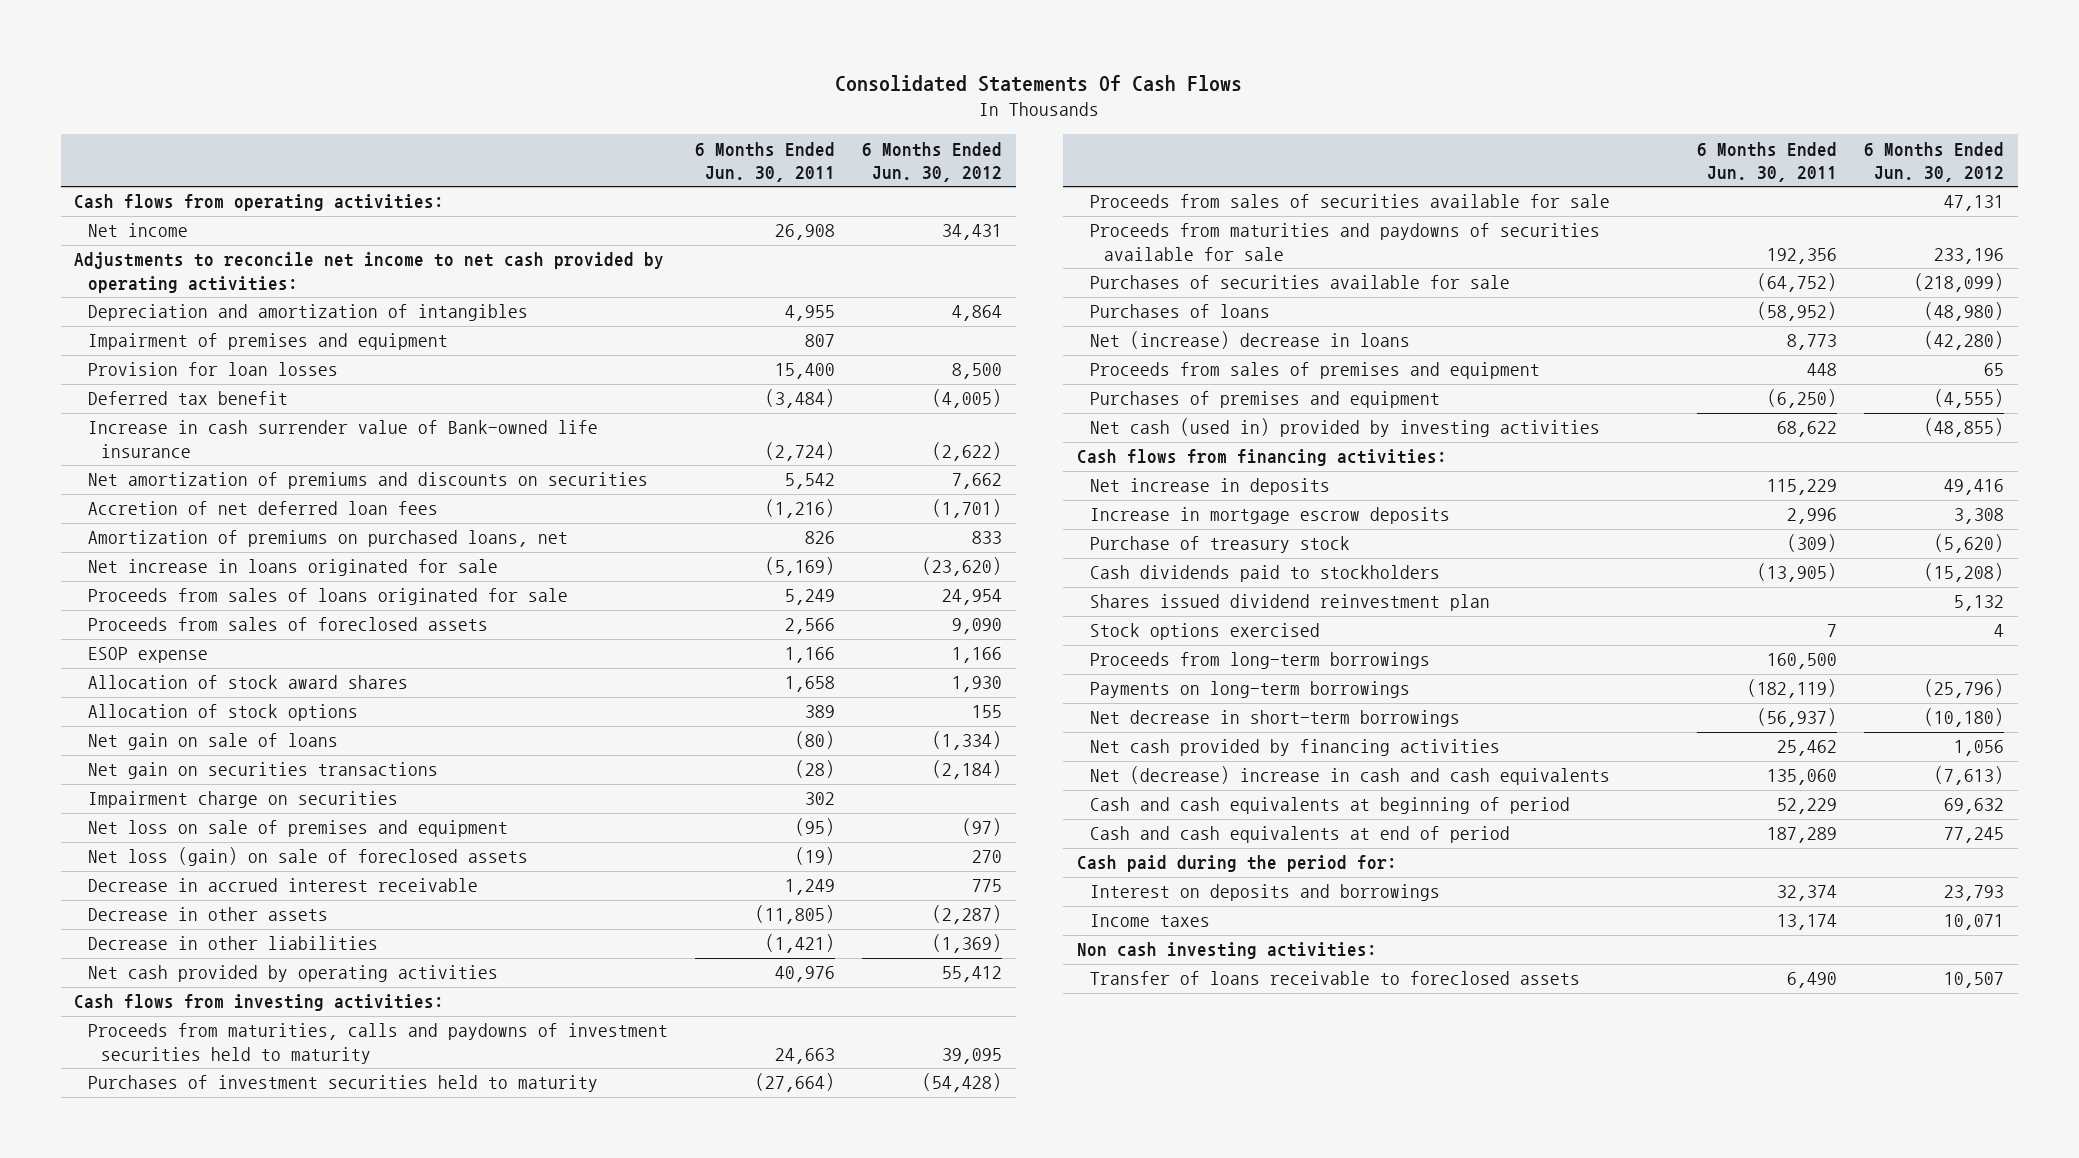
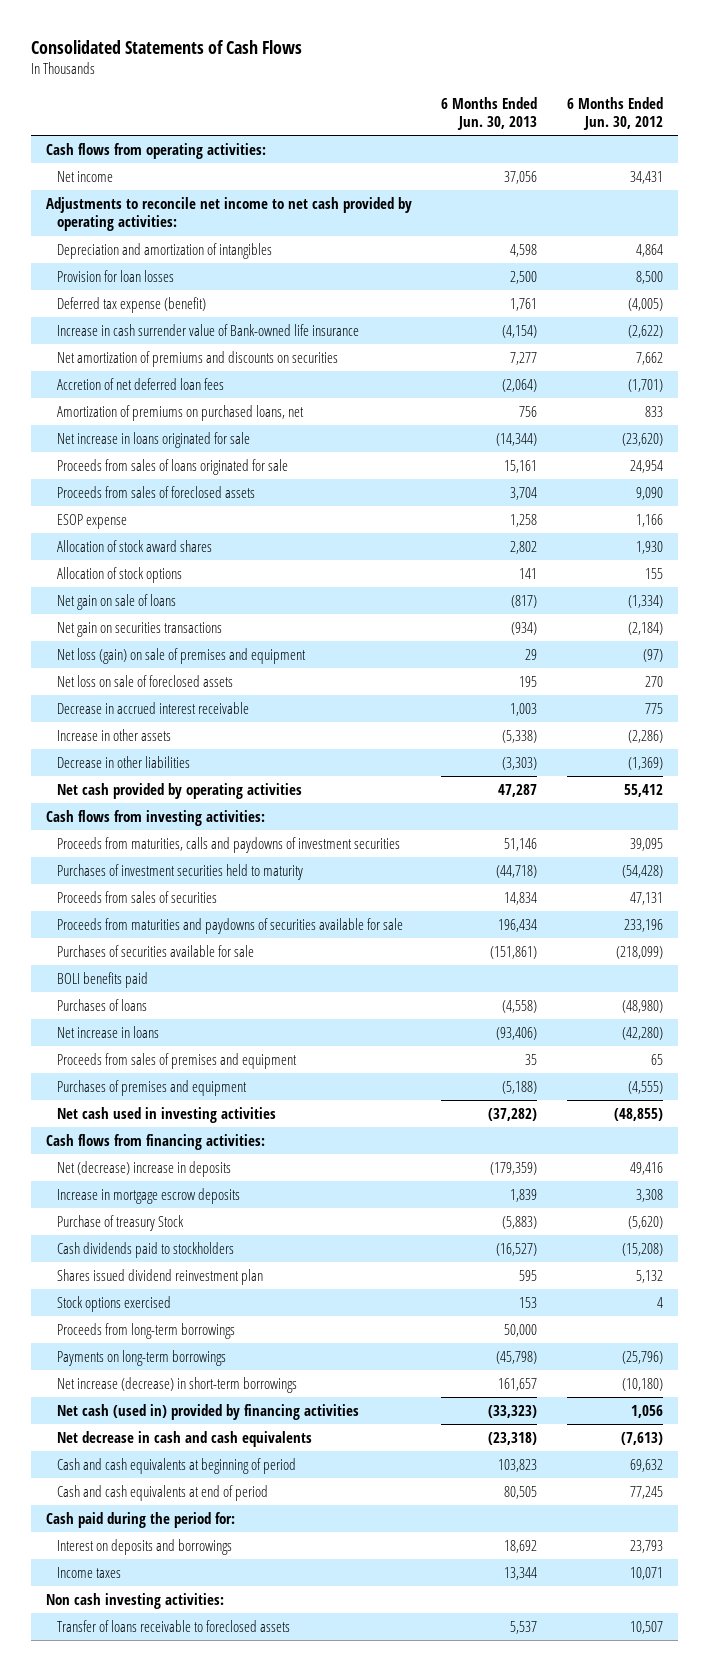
[835,74,1243,92] Consolidated Statements Of Cash Flows -> [30,40,302,55] Consolidated Statements of Cash Flows
[694,141,835,182] 6 Months Ended Jun. 30, 2011 -> none
none -> [441,96,538,131] 6 Months Ended Jun. 30, 2013
[87,333,448,351] Impairment of premises and equipment -> none
[87,391,288,406] Deferred tax benefit -> [57,297,207,314] Deferred tax expense (benefit)
[87,791,398,809] Impairment charge on securities -> none
[87,820,508,838] Net loss on sale of premises and equipment -> [57,648,307,665] Net loss (gain) on sale of premises and equipment
[87,847,528,867] Net loss (gain) on sale of foreclosed assets -> [57,675,234,688] Net loss on sale of foreclosed assets
[87,907,328,922] Decrease in other assets -> [57,729,172,742] Increase in other assets
[932,905,1003,925] (2,287) -> [627,730,663,744] (2,286)
[87,1023,668,1064] Proceeds from maturities, calls and paydowns of investment securities held to maturity -> [57,837,401,854] Proceeds from maturities, calls and paydowns of investment securities
[1090,194,1611,209] Proceeds from sales of securities available for sale -> [57,891,218,904] Proceeds from sales of securities
none -> [57,972,149,989] BOLI benefits paid
[1090,331,1411,350] Net (increase) decrease in loans -> [57,1026,160,1039] Net increase in loans
[1090,418,1601,438] Net cash (used in) provided by investing activities -> [57,1107,277,1124] Net cash used in investing activities
[1090,478,1331,496] Net increase in deposits -> [57,1161,232,1178] Net (decrease) increase in deposits
[1090,536,1351,554] Purchase of treasury stock -> [57,1215,185,1232] Purchase of treasury Stock
[1090,710,1461,728] Net decrease in short-term borrowings -> [57,1377,298,1394] Net increase (decrease) in short-term borrowings
[1090,739,1501,757] Net cash provided by financing activities -> [57,1404,360,1421] Net cash (used in) provided by financing activities
[1090,766,1611,786] Net (decrease) increase in cash and cash equivalents -> [57,1431,313,1448] Net decrease in cash and cash equivalents

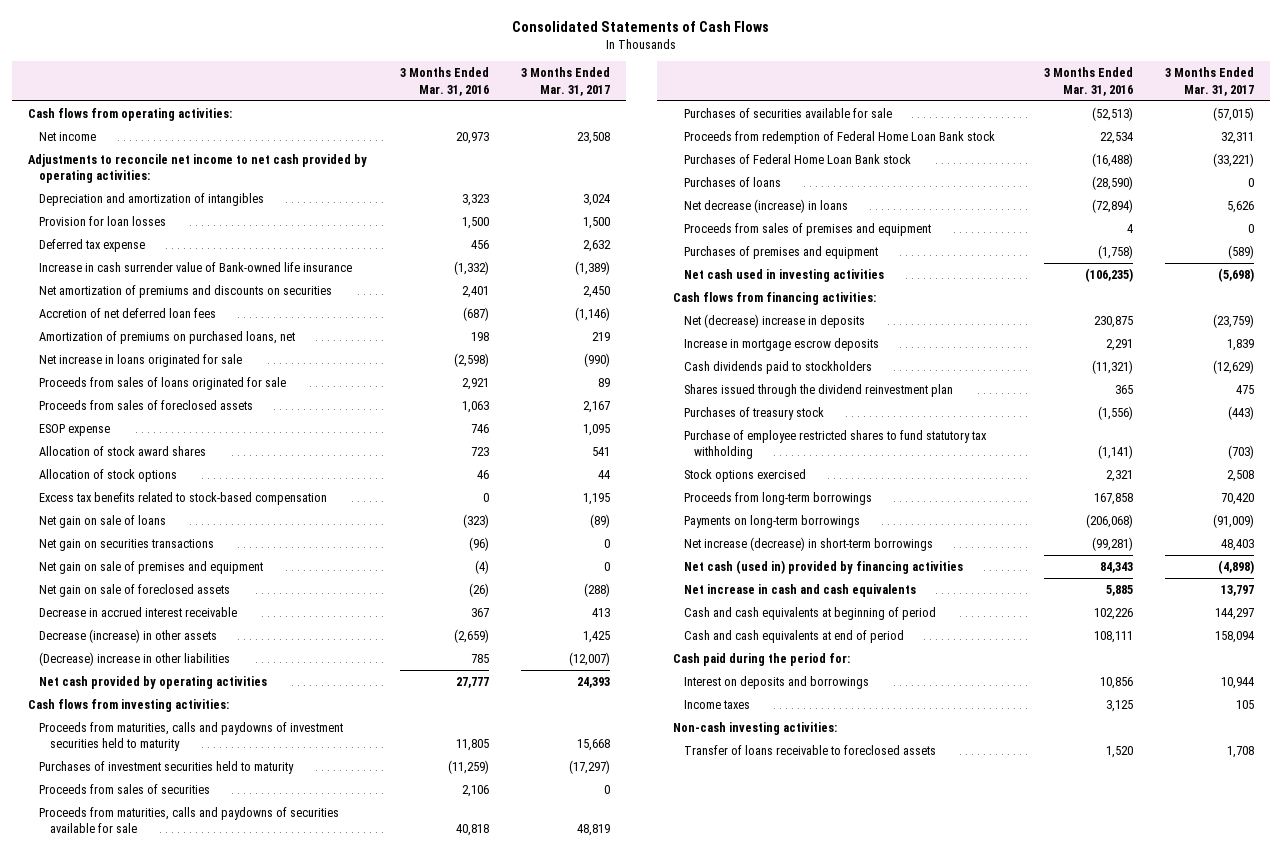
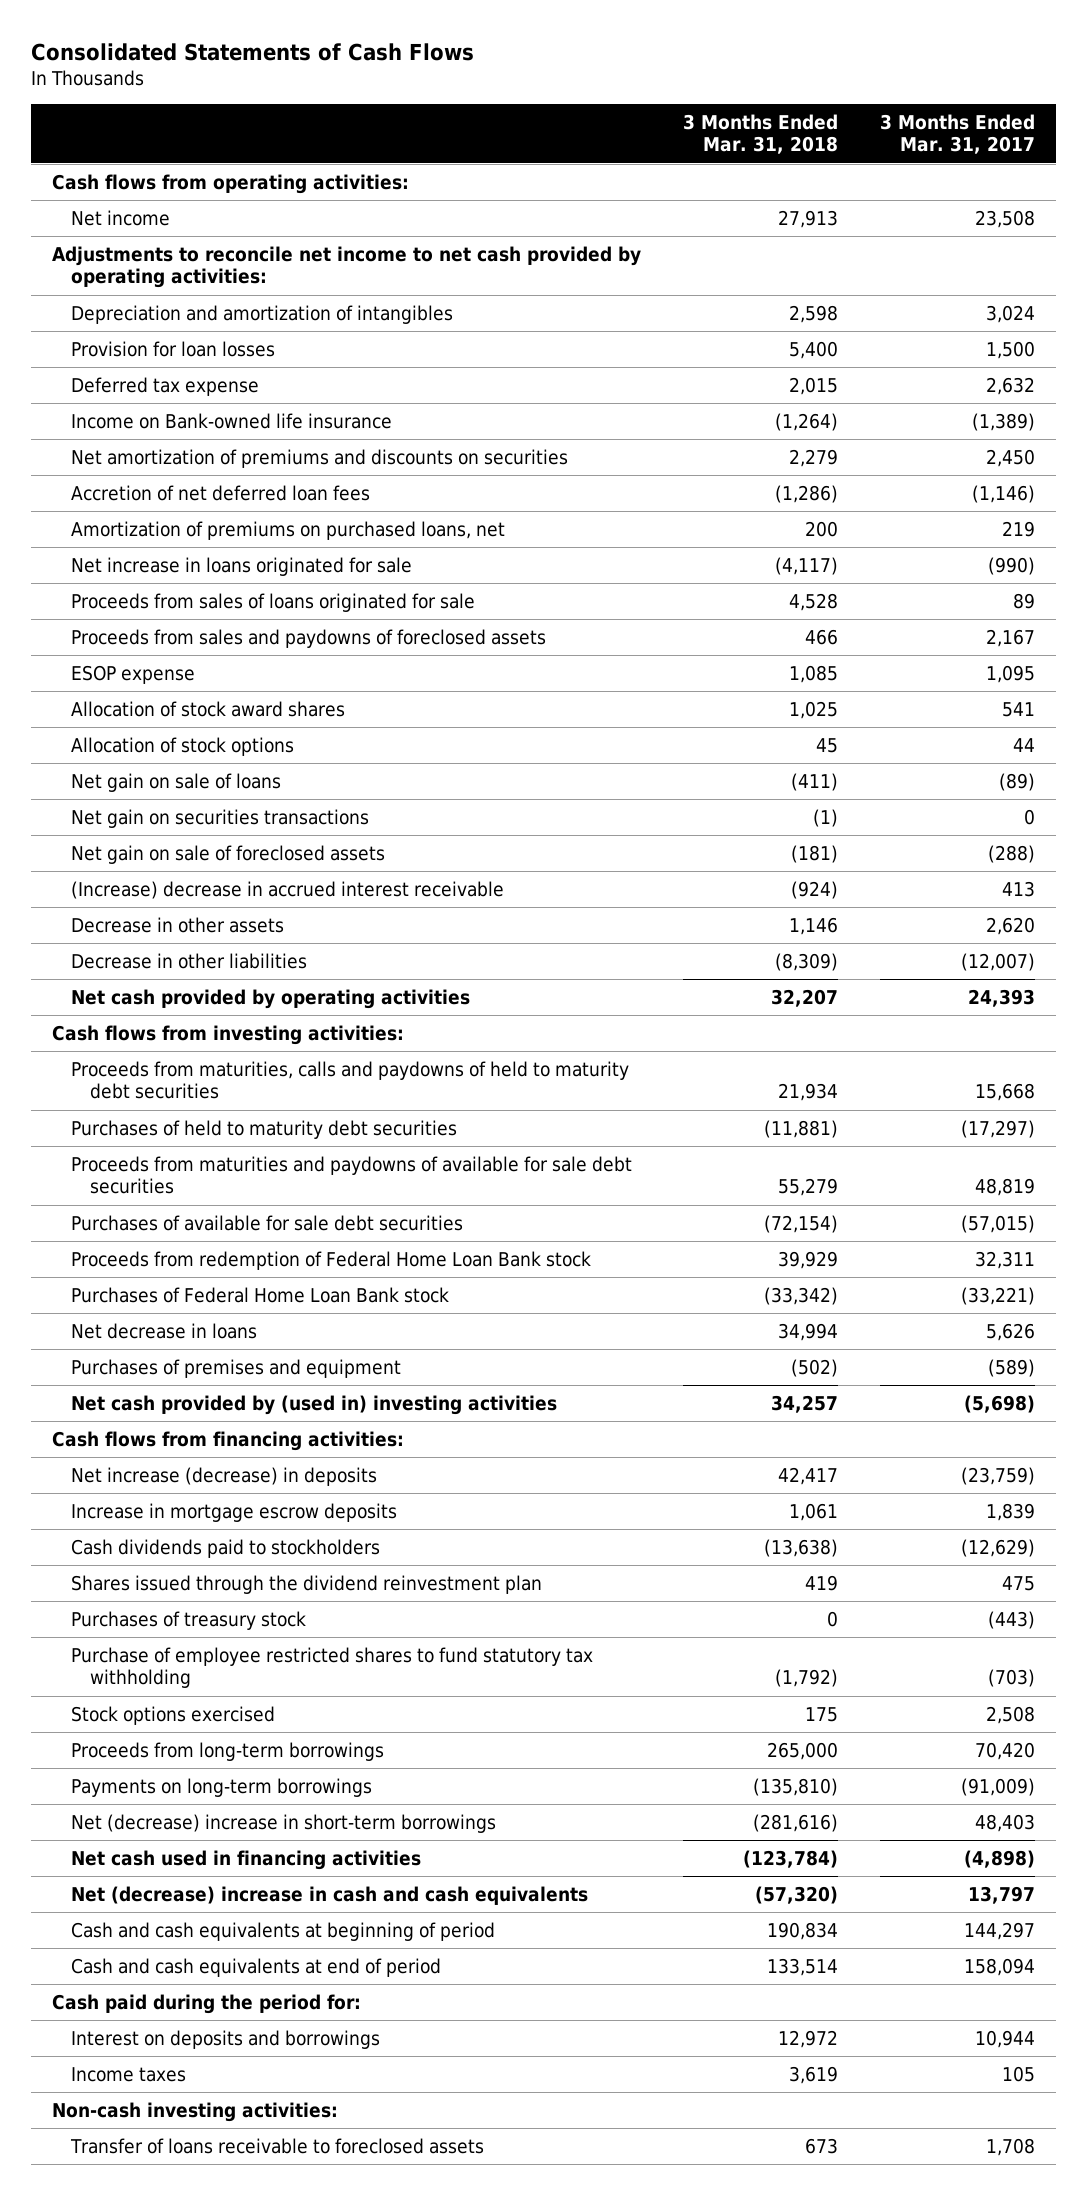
[399,67,489,96] 3 Months Ended Mar. 31, 2016 -> none
none -> [682,113,838,155] 3 Months Ended Mar. 31, 2018
[39,262,353,273] Increase in cash surrender value of Bank-owned life insurance -> [70,412,392,429] Income on Bank-owned life insurance
[39,400,254,411] Proceeds from sales of foreclosed assets -> [70,628,546,648] Proceeds from sales and paydowns of foreclosed assets
[39,492,328,506] Excess tax benefits related to stock-based compensation -> none
[39,561,264,575] Net gain on sale of premises and equipment -> none
[39,607,238,618] Decrease in accrued interest receivable -> [70,880,504,899] (Increase) decrease in accrued interest receivable
[39,629,218,644] Decrease (increase) in other assets -> [70,916,284,933] Decrease in other assets
[582,631,610,644] 1,425 -> [985,916,1035,935] 2,620
[39,652,231,667] (Decrease) increase in other liabilities -> [70,952,307,969] Decrease in other liabilities
[39,784,211,795] Proceeds from sales of securities -> none
[39,722,344,752] Proceeds from maturities, calls and paydowns of investment securities held to maturity -> [70,1060,629,1100] Proceeds from maturities, calls and paydowns of held to maturity debt securities
[39,761,295,775] Purchases of investment securities held to maturity -> [70,1119,457,1139] Purchases of held to maturity debt securities
[39,807,340,834] Proceeds from maturities, calls and paydowns of securities available for sale -> [70,1155,632,1195] Proceeds from maturities and paydowns of available for sale debt securities
[683,108,892,119] Purchases of securities available for sale -> [70,1214,463,1231] Purchases of available for sale debt securities
[683,177,781,188] Purchases of loans -> none
[683,223,931,237] Proceeds from sales of premises and equipment -> none
[683,199,848,214] Net decrease (increase) in loans -> [70,1322,257,1339] Net decrease in loans
[683,269,884,283] Net cash used in investing activities -> [70,1394,557,1415] Net cash provided by (used in) investing activities
[683,314,865,329] Net (decrease) increase in deposits -> [70,1466,377,1486] Net increase (decrease) in deposits
[683,537,933,552] Net increase (decrease) in short-term borrowings -> [70,1813,496,1833] Net (decrease) increase in short-term borrowings
[683,560,963,575] Net cash (used in) provided by financing activities -> [70,1849,421,1870] Net cash used in financing activities
[683,584,916,598] Net increase in cash and cash equivalents -> [70,1885,588,1905] Net (decrease) increase in cash and cash equivalents

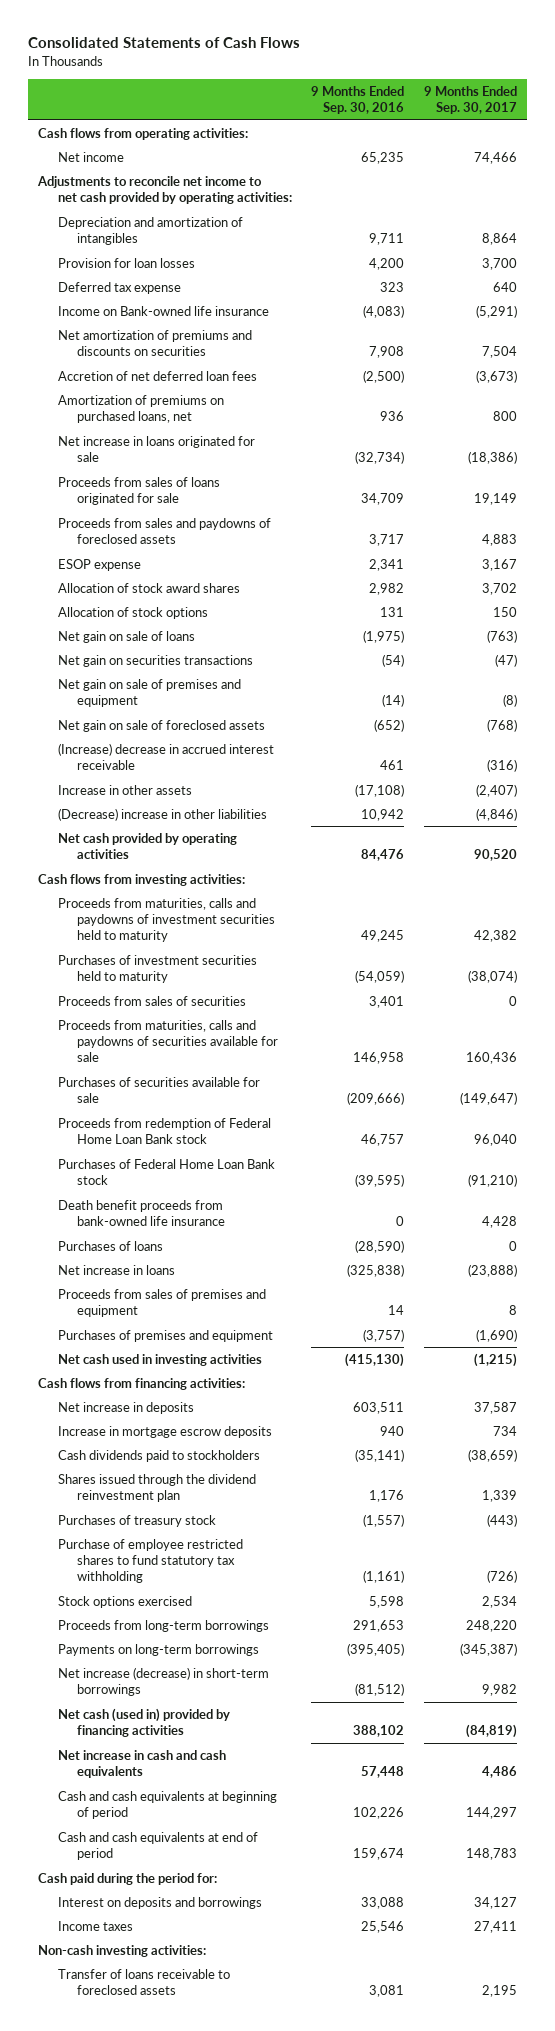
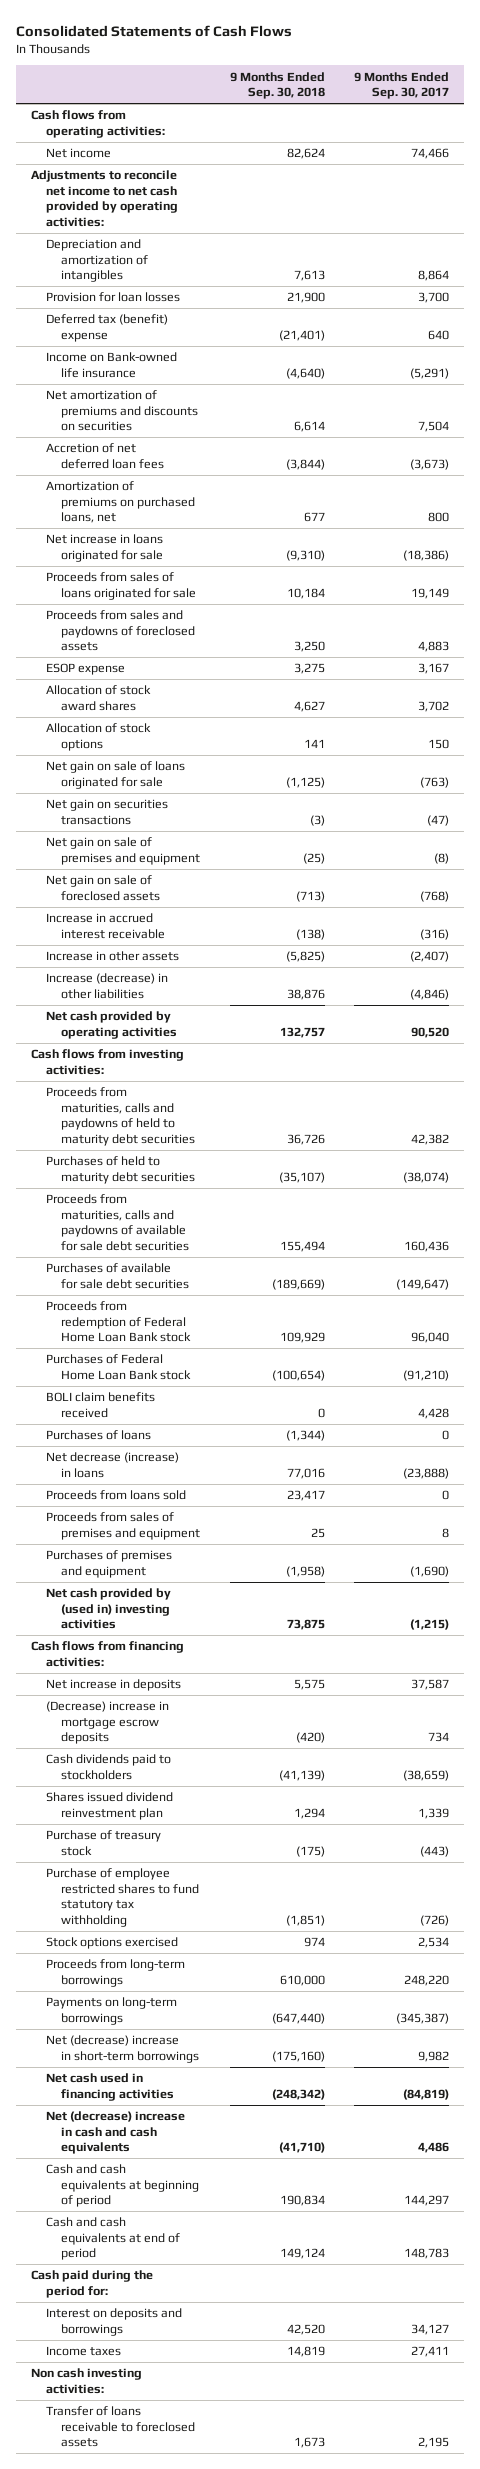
[311,86,405,115] 9 Months Ended Sep. 30, 2016 -> none
none -> [229,71,325,99] 9 Months Ended Sep. 30, 2018
[57,281,181,294] Deferred tax expense -> [45,314,168,342] Deferred tax (benefit) expense
[57,630,195,643] Net gain on sale of loans -> [45,761,185,789] Net gain on sale of loans originated for sale
[57,742,274,770] (Increase) decrease in accrued interest receivable -> [45,913,165,939] Increase in accrued interest receivable
[57,807,267,821] (Decrease) increase in other liabilities -> [45,973,168,999] Increase (decrease) in other liabilities
[57,995,246,1006] Proceeds from sales of securities -> none
[57,897,276,943] Proceeds from maturities, calls and paydowns of investment securities held to maturity -> [45,1087,195,1146] Proceeds from maturities, calls and paydowns of held to maturity debt securities
[57,954,257,983] Purchases of investment securities held to maturity -> [45,1156,195,1184] Purchases of held to maturity debt securities
[57,1019,279,1063] Proceeds from maturities, calls and paydowns of securities available for sale -> [45,1194,189,1251] Proceeds from maturities, calls and paydowns of available for sale debt securities
[57,1076,260,1103] Purchases of securities available for sale -> [45,1263,189,1289] Purchases of available for sale debt securities
[57,1199,226,1226] Death benefit proceeds from bank-owned life insurance -> [45,1392,155,1418] BOLI claim benefits received
[57,1264,175,1275] Net increase in loans -> [45,1452,179,1478] Net decrease (increase) in loans
none -> [45,1490,186,1501] Proceeds from loans sold
[57,1353,262,1366] Net cash used in investing activities -> [45,1588,171,1630] Net cash provided by (used in) investing activities
[57,1425,272,1438] Increase in mortgage escrow deposits -> [45,1701,169,1745] (Decrease) increase in mortgage escrow deposits
[57,1473,256,1502] Shares issued through the dividend reinvestment plan -> [45,1792,173,1820] Shares issued dividend reinvestment plan
[57,1514,216,1527] Purchases of treasury stock -> [45,1830,161,1856] Purchase of treasury stock
[57,1666,269,1696] Net increase (decrease) in short-term borrowings -> [45,2035,199,2063] Net (decrease) increase in short-term borrowings
[57,1707,230,1737] Net cash (used in) provided by financing activities -> [45,2073,174,2101] Net cash used in financing activities
[57,1749,226,1778] Net increase in cash and cash equivalents -> [45,2111,185,2155] Net (decrease) increase in cash and cash equivalents
[38,1944,207,1957] Non-cash investing activities: -> [31,2368,143,2394] Non cash investing activities:

